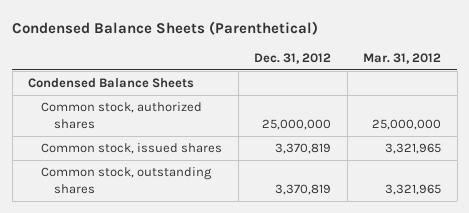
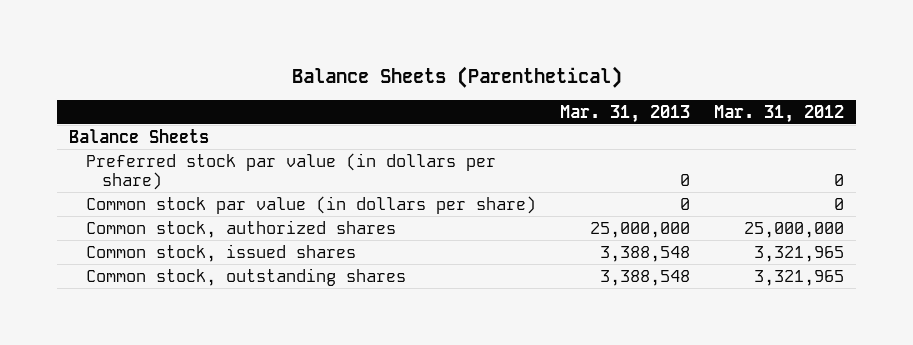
[12,20,319,35] Condensed Balance Sheets (Parenthetical) -> [291,66,622,89] Balance Sheets (Parenthetical)
[254,52,332,64] Dec. 31, 2012 -> none
none -> [559,104,690,123] Mar. 31, 2013
[28,78,195,89] Condensed Balance Sheets -> [69,128,210,143] Balance Sheets
none -> [85,152,496,191] Preferred stock par value (in dollars per share)
none -> [85,195,536,214] Common stock par value (in dollars per share)

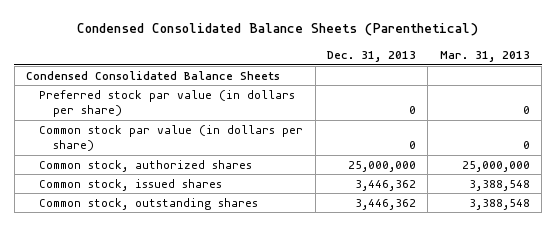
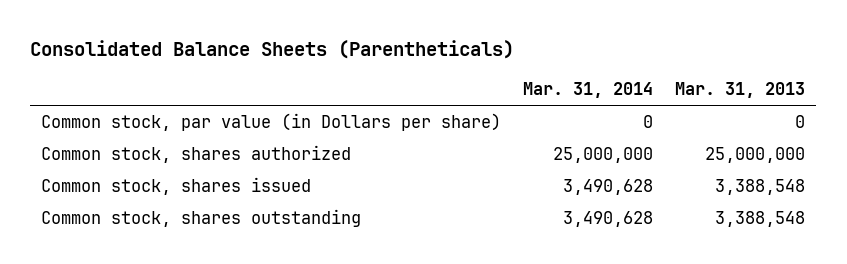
[76,23,478,37] Condensed Consolidated Balance Sheets (Parenthetical) -> [30,40,515,60] Consolidated Balance Sheets (Parentheticals)
[327,51,417,63] Dec. 31, 2013 -> none
none -> [523,82,654,99] Mar. 31, 2014
[26,70,281,80] Condensed Consolidated Balance Sheets -> none
[39,89,296,118] Preferred stock par value (in dollars per share) -> none
[39,124,304,152] Common stock par value (in dollars per share) -> [41,113,502,132] Common stock, par value (in Dollars per share)
[39,159,253,172] Common stock, authorized shares -> [41,145,352,164] Common stock, shares authorized
[39,178,223,191] Common stock, issued shares -> [41,177,312,196] Common stock, shares issued
[39,197,259,210] Common stock, outstanding shares -> [41,209,362,228] Common stock, shares outstanding

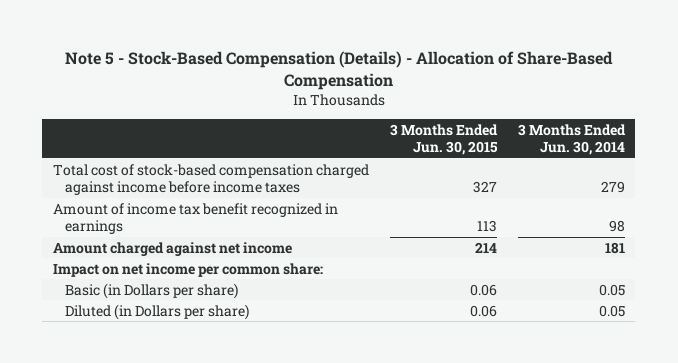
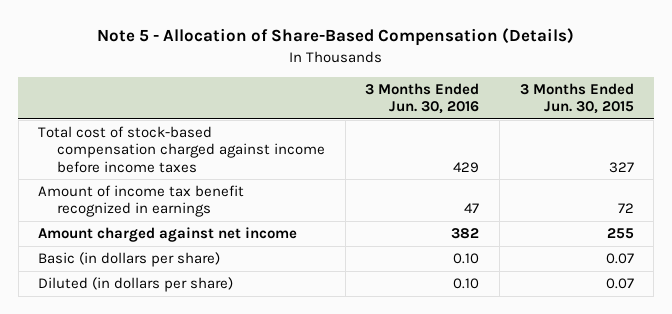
[64,51,613,91] Note 5 - Stock-Based Compensation (Details) - Allocation of Share-Based Compensation -> [96,28,574,47] Note 5 - Allocation of Share-Based Compensation (Details)
[517,123,626,156] 3 Months Ended Jun. 30, 2014 -> none
none -> [365,82,480,114] 3 Months Ended Jun. 30, 2016
[52,262,323,277] Impact on net income per common share: -> none
[476,219,497,232] 113 -> [617,203,634,214] 72
[474,241,497,253] 214 -> [606,228,634,240] 255
[65,282,239,299] Basic (in Dollars per share) -> [38,252,221,268] Basic (in dollars per share)
[469,283,497,296] 0.06 -> [605,253,634,265] 0.07
[65,303,250,320] Diluted (in Dollars per share) -> [38,277,234,293] Diluted (in dollars per share)
[469,304,497,317] 0.06 -> [605,278,634,290] 0.07

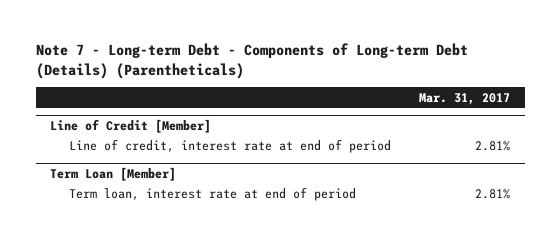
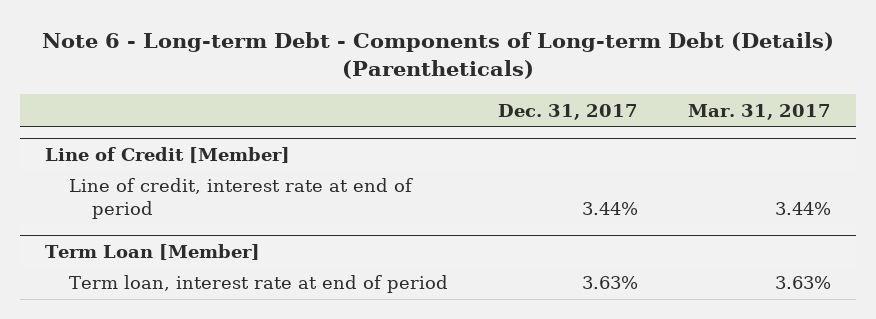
[35,43,468,79] Note 7 - Long-term Debt - Components of Long-term Debt (Details) (Parentheticals) -> [42,32,835,80] Note 6 - Long-term Debt - Components of Long-term Debt (Details) (Parentheticals)
none -> [497,103,638,120] Dec. 31, 2017
[475,141,511,152] 2.81% -> [775,201,832,215] 3.44%
[475,189,511,200] 2.81% -> [775,276,832,290] 3.63%

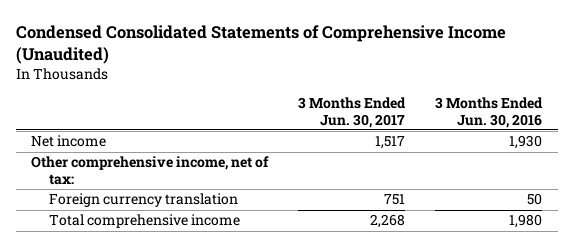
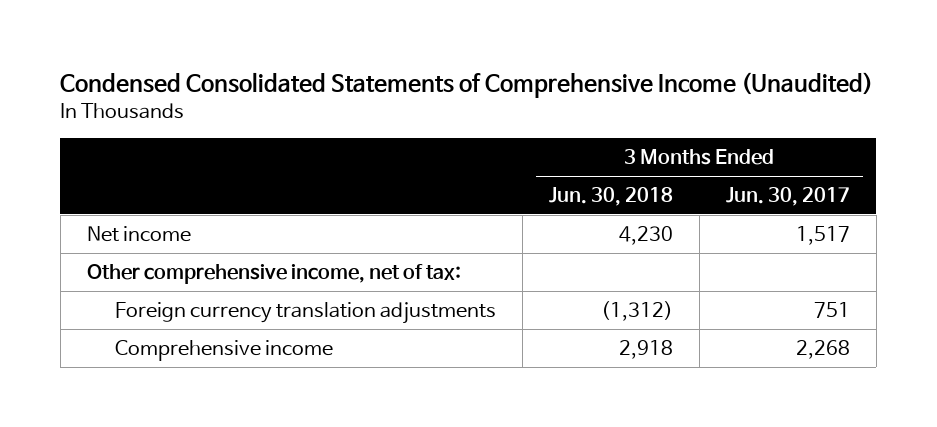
[435,97,544,128] 3 Months Ended Jun. 30, 2016 -> none
none -> [548,187,673,207] Jun. 30, 2018
[49,193,239,208] Foreign currency translation -> [115,302,497,325] Foreign currency translation adjustments
[49,214,241,229] Total comprehensive income -> [115,340,334,362] Comprehensive income

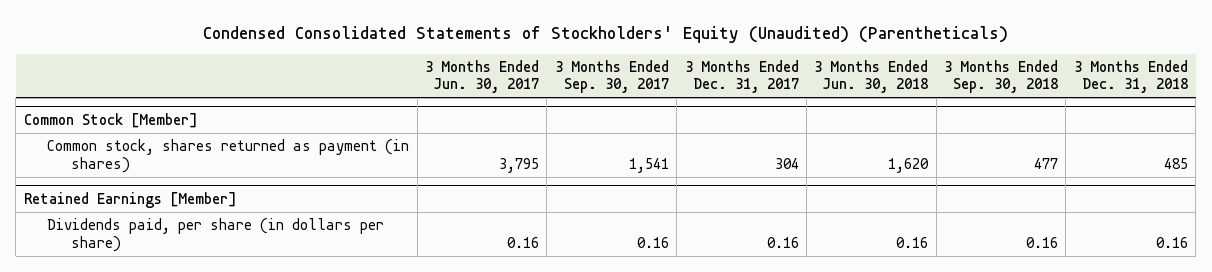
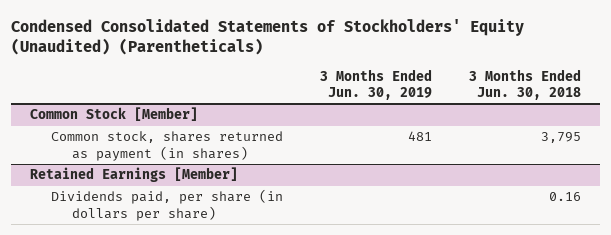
[425,59,540,94] 3 Months Ended Jun. 30, 2017 -> none
[554,59,669,94] 3 Months Ended Sep. 30, 2017 -> none
[684,59,799,94] 3 Months Ended Dec. 31, 2017 -> none
[943,59,1058,94] 3 Months Ended Sep. 30, 2018 -> none
[1073,59,1188,94] 3 Months Ended Dec. 31, 2018 -> none
none -> [319,68,432,101] 3 Months Ended Jun. 30, 2019
[888,157,930,173] 1,620 -> [540,132,581,144] 3,795

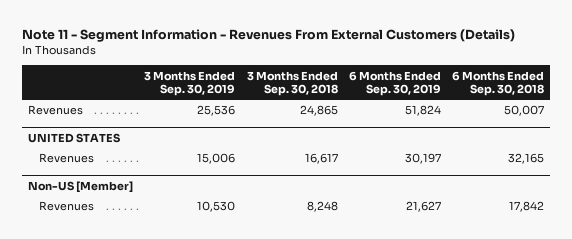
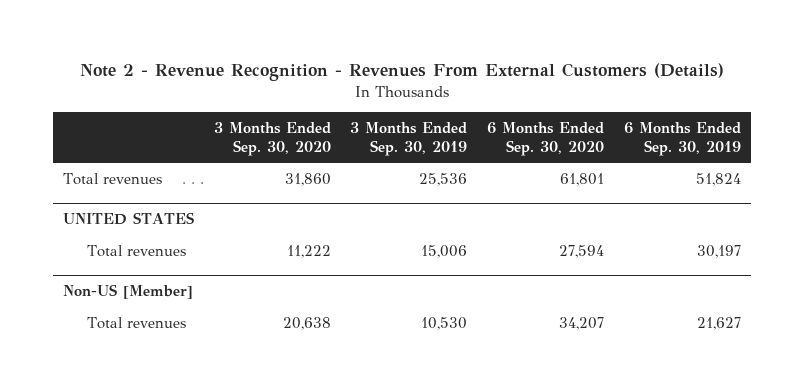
[22,29,516,43] Note 11 - Segment Information - Revenues From External Customers (Details) -> [79,63,724,82] Note 2 - Revenue Recognition - Revenues From External Customers (Details)
[246,70,338,96] 3 Months Ended Sep. 30, 2018 -> none
[452,70,545,96] 6 Months Ended Sep. 30, 2018 -> none
none -> [213,121,331,157] 3 Months Ended Sep. 30, 2020
none -> [487,121,605,157] 6 Months Ended Sep. 30, 2020
[27,105,83,116] Revenues -> [62,172,162,185] Total revenues
[38,153,94,164] Revenues -> [86,244,186,257] Total revenues
[38,201,94,212] Revenues -> [86,316,186,329] Total revenues

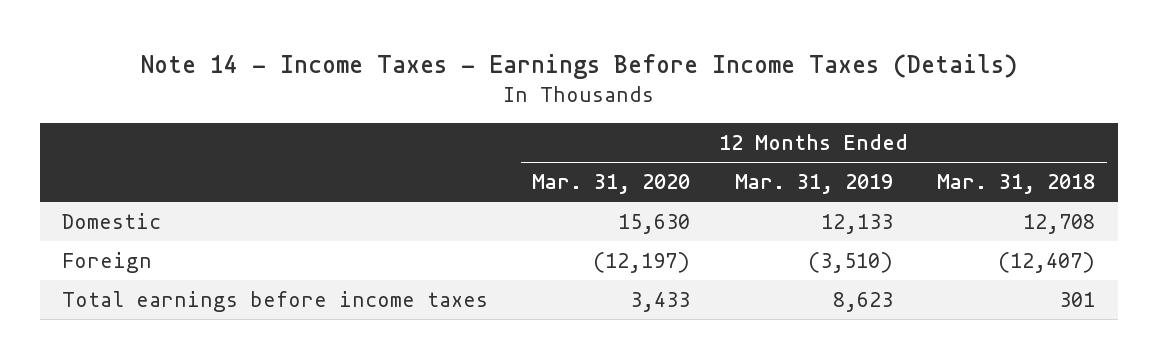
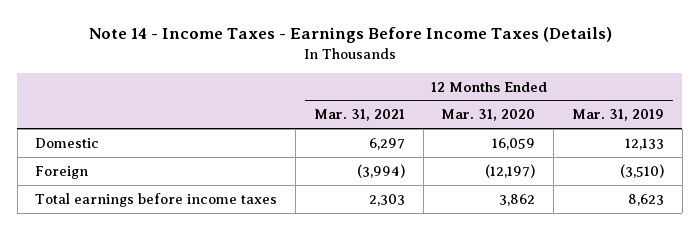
[937,174,1096,195] Mar. 31, 2018 -> none
none -> [313,109,405,122] Mar. 31, 2021
[618,213,691,234] 15,630 -> [492,137,536,150] 16,059
[630,291,691,312] 3,433 -> [499,193,536,206] 3,862

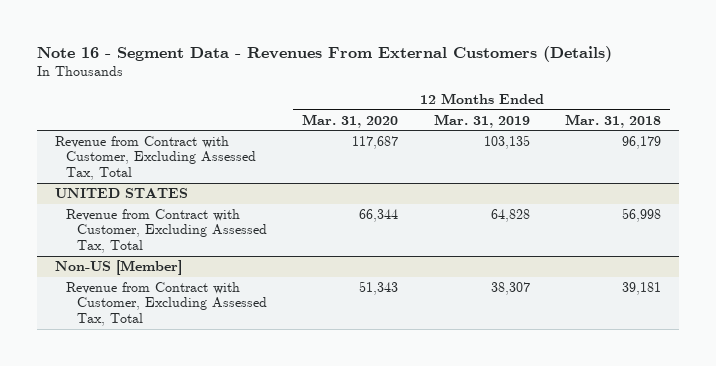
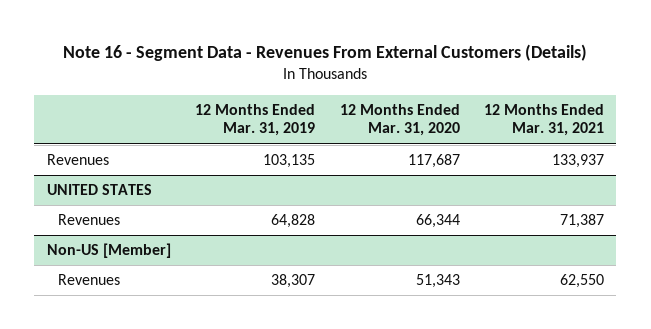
[565,113,662,128] Mar. 31, 2018 -> none
none -> [484,104,605,137] 12 Months Ended Mar. 31, 2021
[55,135,256,180] Revenue from Contract with Customer, Excluding Assessed Tax, Total -> [46,154,109,166] Revenues
[65,208,267,253] Revenue from Contract with Customer, Excluding Assessed Tax, Total -> [57,214,120,226] Revenues
[65,281,267,326] Revenue from Contract with Customer, Excluding Assessed Tax, Total -> [57,274,120,286] Revenues

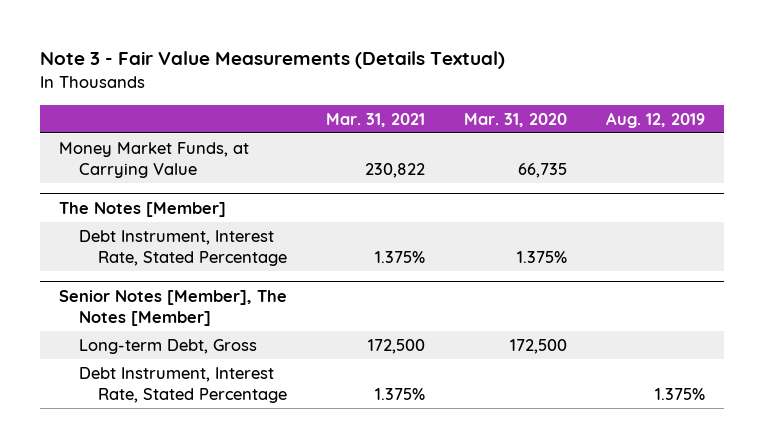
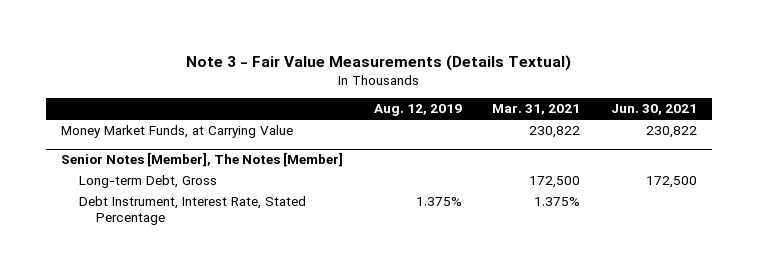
[463,112,567,127] Mar. 31, 2020 -> none
none -> [610,104,697,116] Jun. 30, 2021
[59,201,227,217] The Notes [Member] -> none
[78,229,287,267] Debt Instrument, Interest Rate, Stated Percentage -> none

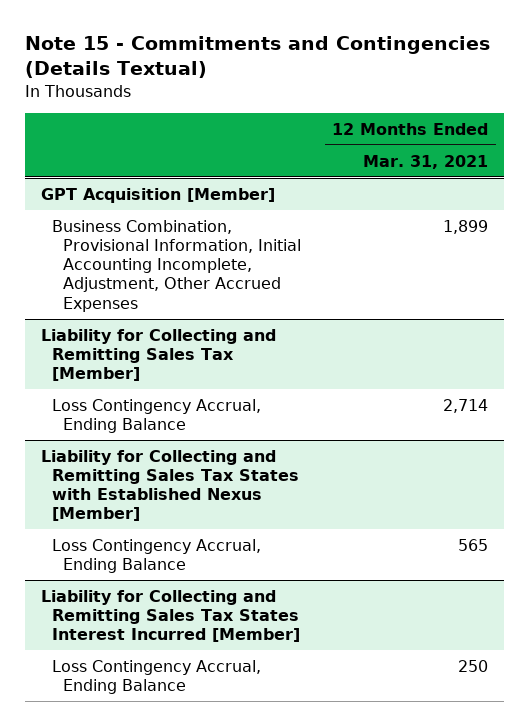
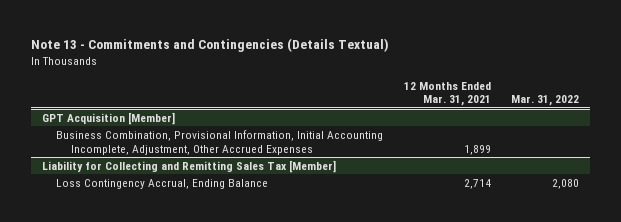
[25,36,491,79] Note 15 - Commitments and Contingencies (Details Textual) -> [31,38,390,53] Note 13 - Commitments and Contingencies (Details Textual)
none -> [511,95,580,107] Mar. 31, 2022
[40,449,300,522] Liability for Collecting and Remitting Sales Tax States with Established Nexus [Member] -> none
[52,538,262,574] Loss Contingency Accrual, Ending Balance -> none
[40,589,301,643] Liability for Collecting and Remitting Sales Tax States Interest Incurred [Member] -> none
[52,659,262,695] Loss Contingency Accrual, Ending Balance -> none

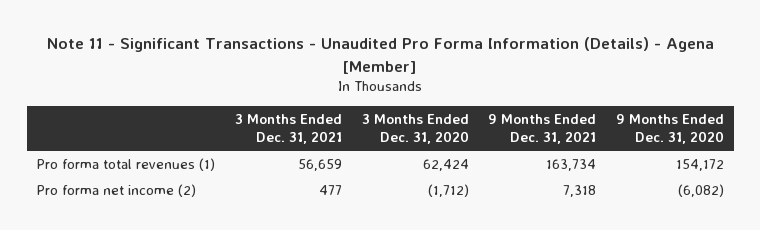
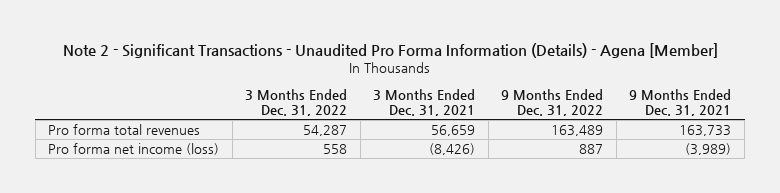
[47,37,715,74] Note 11 - Significant Transactions - Unaudited Pro Forma Information (Details) - Agena [Member] -> [62,43,718,59] Note 2 - Significant Transactions - Unaudited Pro Forma Information (Details) - Agena [Member]
[361,113,469,145] 3 Months Ended Dec. 31, 2020 -> none
[615,113,724,145] 9 Months Ended Dec. 31, 2020 -> none
none -> [245,89,348,116] 3 Months Ended Dec. 31, 2022
none -> [501,89,604,116] 9 Months Ended Dec. 31, 2022
[36,158,216,172] Pro forma total revenues (1) -> [48,124,201,136] Pro forma total revenues
[546,159,597,172] 163,734 -> [679,125,732,137] 163,733
[36,184,197,198] Pro forma net income (2) -> [48,143,220,156] Pro forma net income (loss)
[318,185,342,196] 477 -> [429,143,476,156] (8,426)
[563,185,597,198] 7,318 -> [685,143,732,156] (3,989)

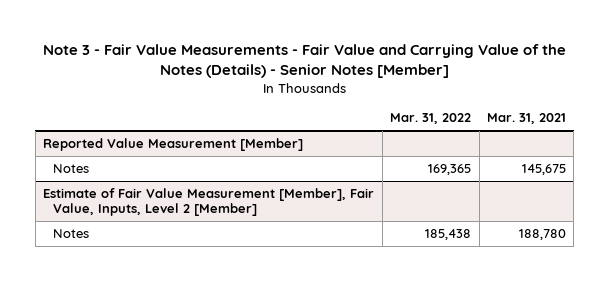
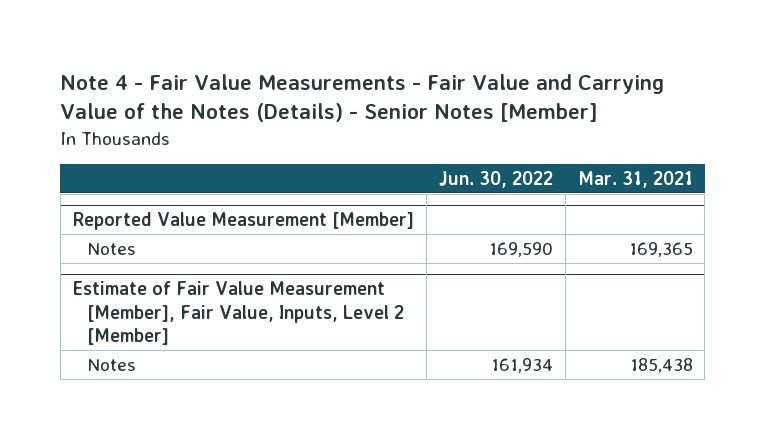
[42,44,566,79] Note 3 - Fair Value Measurements - Fair Value and Carrying Value of the Notes (Details) - Senior Notes [Member] -> [60,73,665,123] Note 4 - Fair Value Measurements - Fair Value and Carrying Value of the Notes (Details) - Senior Notes [Member]
[390,113,472,125] Mar. 31, 2022 -> none
none -> [438,170,553,188] Jun. 30, 2022
[522,163,567,175] 145,675 -> [628,241,693,257] 169,365
[519,228,567,240] 188,780 -> [629,357,693,373] 185,438

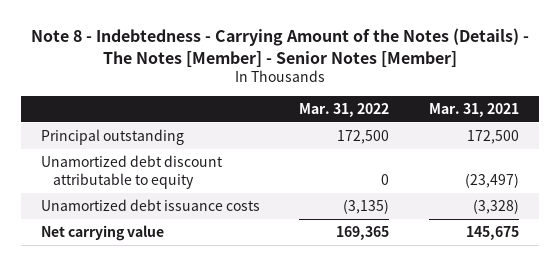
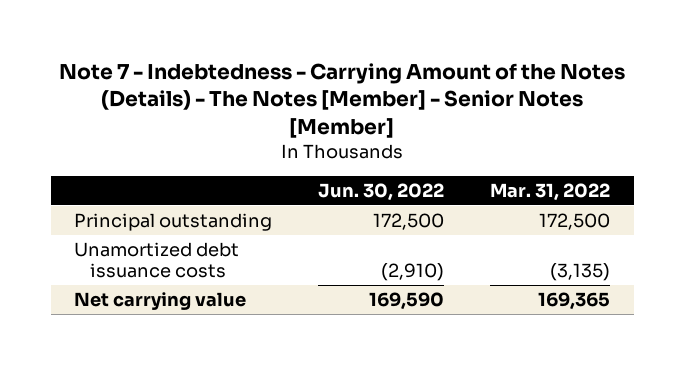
[30,28,529,67] Note 8 - Indebtedness - Carrying Amount of the Notes (Details) - The Notes [Member] - Senior Notes [Member] -> [59,62,626,138] Note 7 - Indebtedness - Carrying Amount of the Notes (Details) - The Notes [Member] - Senior Notes [Member]
[428,102,519,117] Mar. 31, 2021 -> none
none -> [318,182,445,201] Jun. 30, 2022
[40,155,223,189] Unamortized debt discount attributable to equity -> none

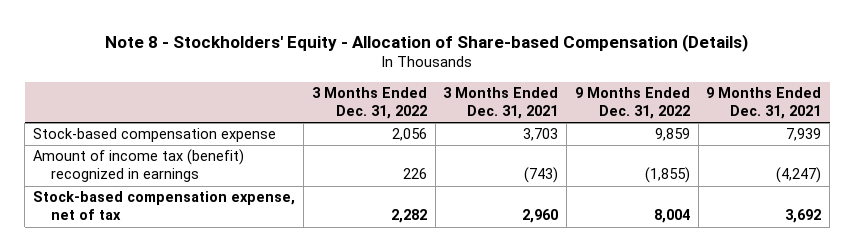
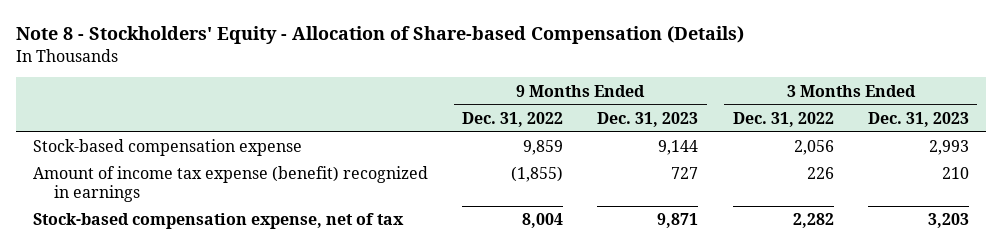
[443,87,559,120] 3 Months Ended Dec. 31, 2021 -> none
[706,87,822,120] 9 Months Ended Dec. 31, 2021 -> none
none -> [597,111,699,127] Dec. 31, 2023
none -> [867,111,969,127] Dec. 31, 2023
[33,149,245,183] Amount of income tax (benefit) recognized in earnings -> [32,166,428,202] Amount of income tax expense (benefit) recognized in earnings

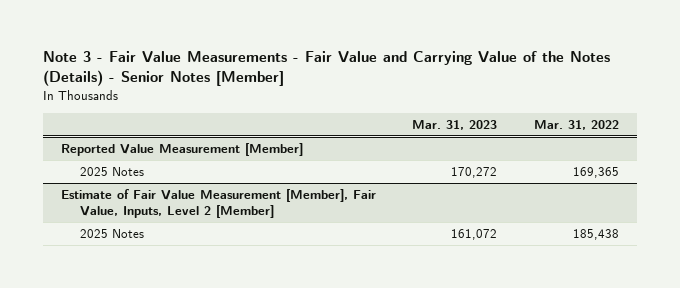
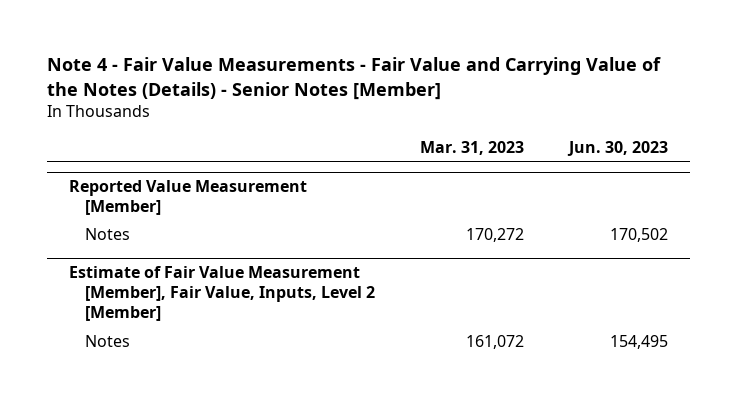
[42,51,610,87] Note 3 - Fair Value Measurements - Fair Value and Carrying Value of the Notes (Details) - Senior Notes [Member] -> [46,57,661,100] Note 4 - Fair Value Measurements - Fair Value and Carrying Value of the Notes (Details) - Senior Notes [Member]
[534,119,620,130] Mar. 31, 2022 -> none
none -> [566,140,668,156] Jun. 30, 2023
[80,166,145,176] 2025 Notes -> [85,227,131,240] Notes
[80,228,145,238] 2025 Notes -> [85,334,131,347] Notes

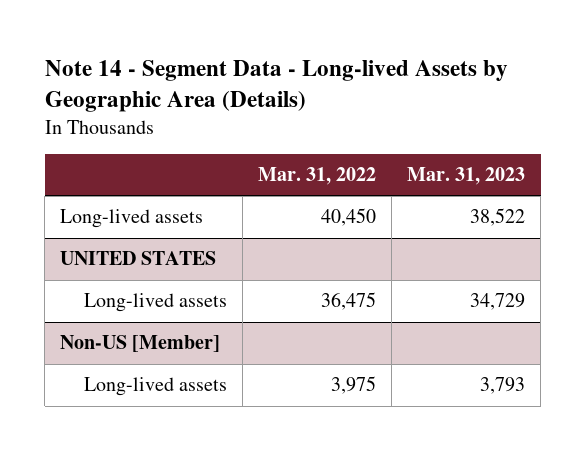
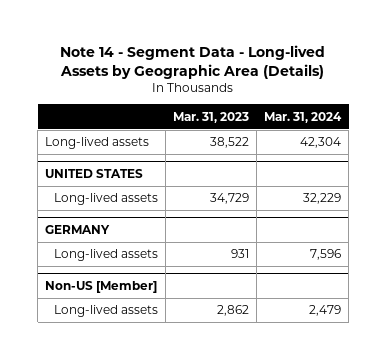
[257,167,376,186] Mar. 31, 2022 -> none
none -> [264,111,343,123] Mar. 31, 2024
none -> [45,224,111,234] GERMANY
none -> [54,249,159,262] Long-lived assets
[480,377,526,395] 3,793 -> [217,305,250,317] 2,862

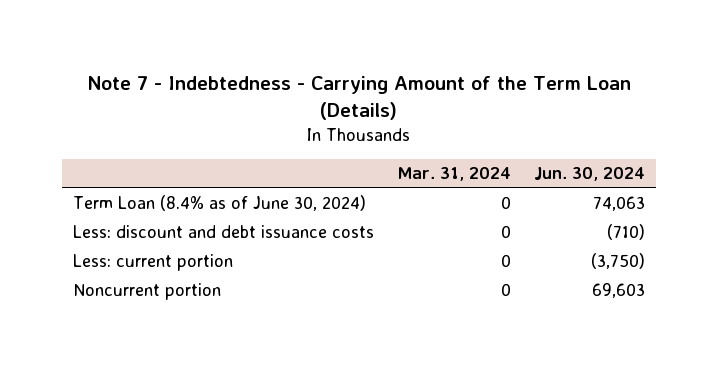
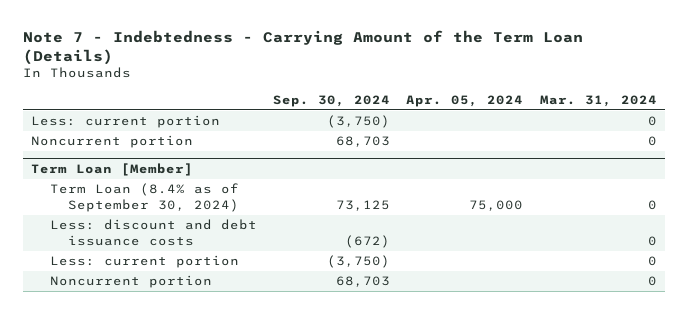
[533,167,645,182] Jun. 30, 2024 -> none
none -> [272,94,390,107] Sep. 30, 2024
none -> [406,94,524,107] Apr. 05, 2024
none -> [30,115,220,129] Less: current portion
none -> [30,135,193,149] Noncurrent portion
none -> [30,163,193,177] Term Loan [Member]
[73,195,367,212] Term Loan (8.4% as of June 30, 2024) -> [49,183,240,212] Term Loan (8.4% as of September 30, 2024)

